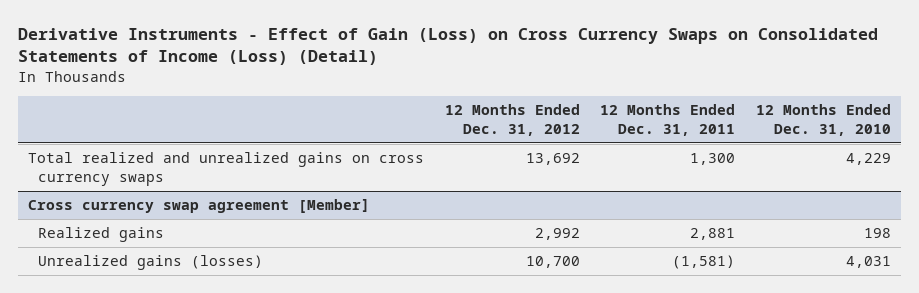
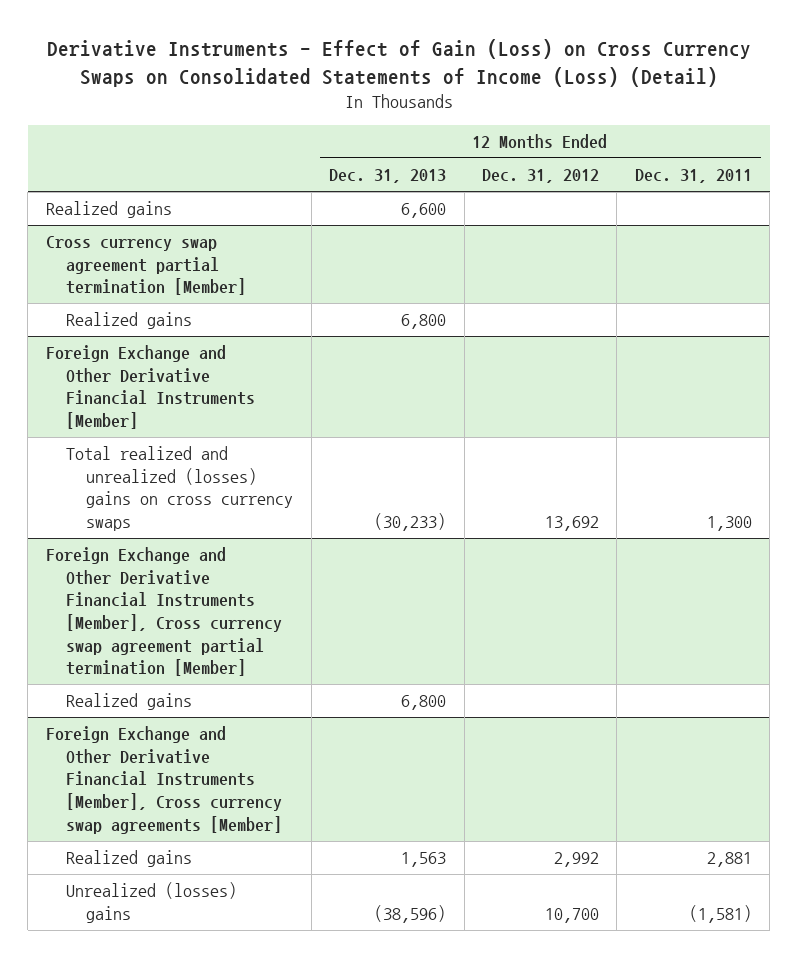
[755,104,891,136] 12 Months Ended Dec. 31, 2010 -> none
none -> [329,169,447,184] Dec. 31, 2013
[27,152,424,186] Total realized and unrealized gains on cross currency swaps -> none
none -> [45,201,172,219] Realized gains
none -> [45,236,246,296] Cross currency swap agreement partial termination [Member]
none -> [65,312,192,330] Realized gains
none -> [45,345,255,430] Foreign Exchange and Other Derivative Financial Instruments [Member]
none -> [65,446,294,532] Total realized and unrealized (losses) gains on cross currency swaps
none -> [45,547,282,677] Foreign Exchange and Other Derivative Financial Instruments [Member], Cross currency swap agreement partial termination [Member]
none -> [65,693,192,711] Realized gains
[27,199,370,214] Cross currency swap agreement [Member] -> [45,726,282,834] Foreign Exchange and Other Derivative Financial Instruments [Member], Cross currency swap agreements [Member]
[38,255,264,271] Unrealized gains (losses) -> [65,882,237,923] Unrealized (losses) gains

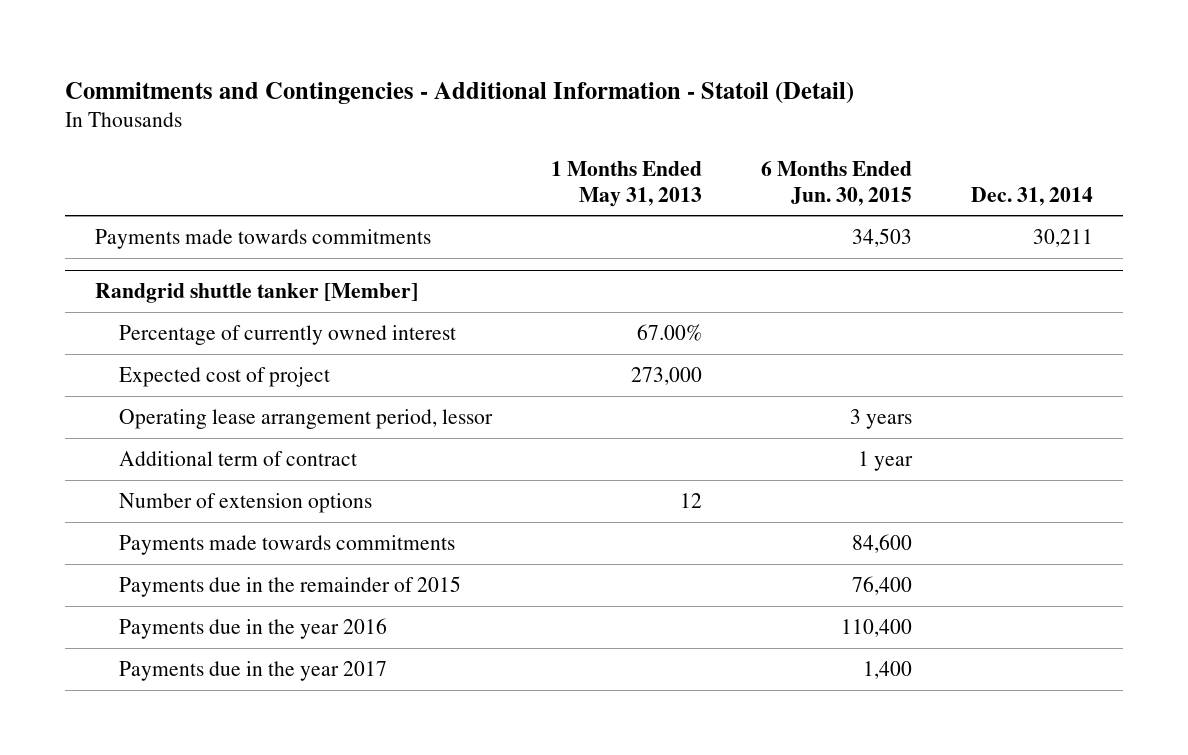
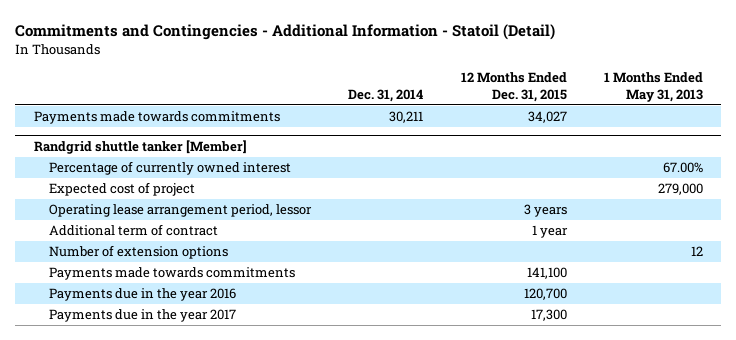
[761,161,913,206] 6 Months Ended Jun. 30, 2015 -> none
none -> [460,72,567,103] 12 Months Ended Dec. 31, 2015
[631,366,703,385] 273,000 -> [657,183,703,196] 279,000
[118,575,461,597] Payments due in the remainder of 2015 -> none

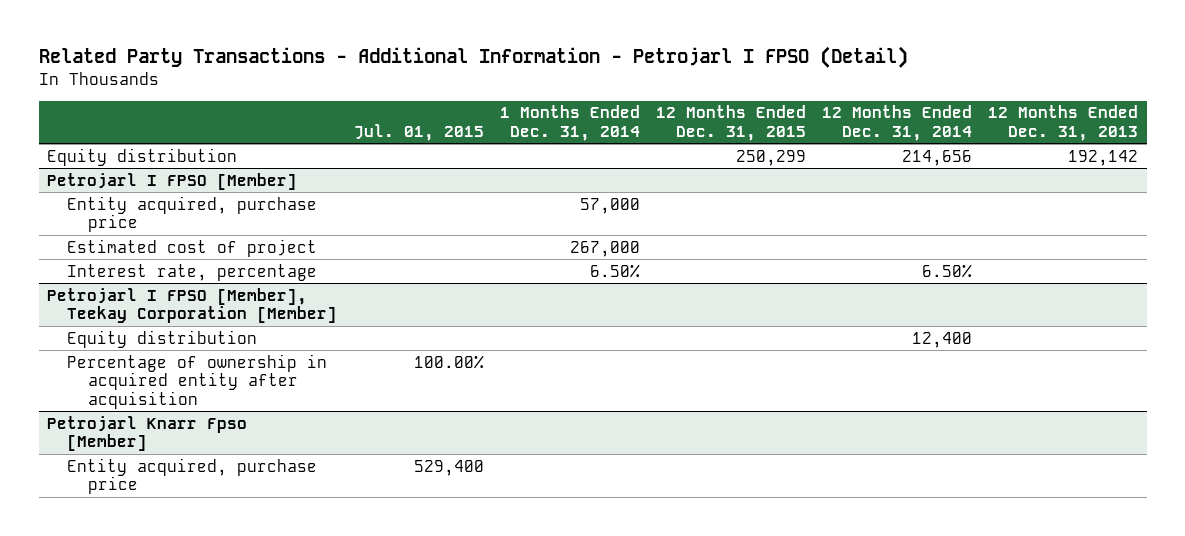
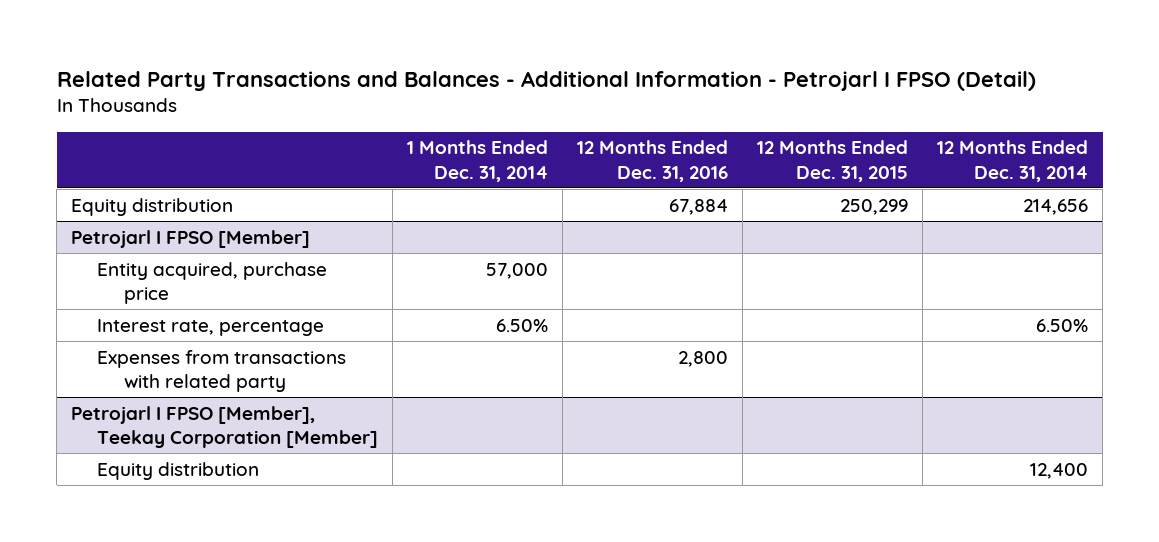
[38,46,908,69] Related Party Transactions - Additional Information - Petrojarl I FPSO (Detail) -> [56,70,1036,91] Related Party Transactions and Balances - Additional Information - Petrojarl I FPSO (Detail)
[353,123,484,141] Jul. 01, 2015 -> none
[988,105,1139,141] 12 Months Ended Dec. 31, 2013 -> none
none -> [577,140,729,182] 12 Months Ended Dec. 31, 2016
[67,238,318,257] Estimated cost of project -> none
none -> [97,349,347,393] Expenses from transactions with related party
[67,353,328,409] Percentage of ownership in acquired entity after acquisition -> none
[46,415,247,452] Petrojarl Knarr Fpso [Member] -> none
[67,457,318,495] Entity acquired, purchase price -> none

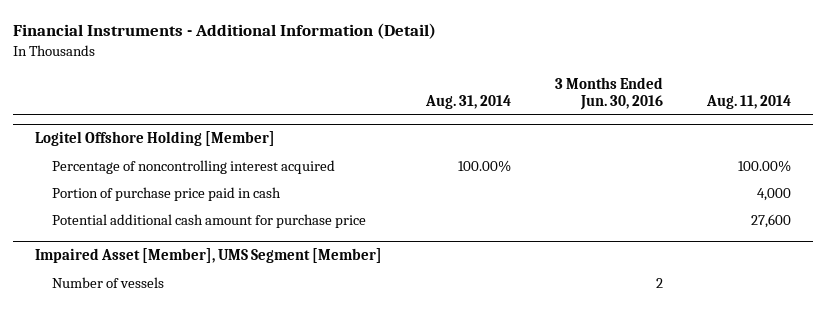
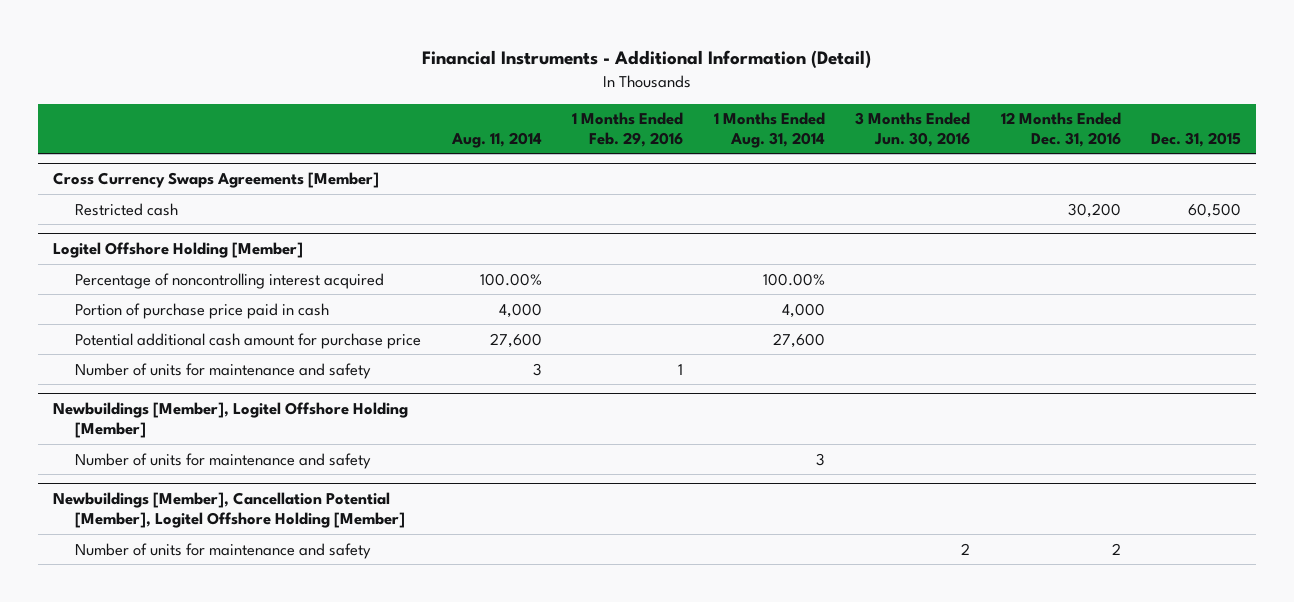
[424,95,511,110] Aug. 31, 2014 -> none
none -> [572,112,684,147] 1 Months Ended Feb. 29, 2016
none -> [713,112,825,148] 1 Months Ended Aug. 31, 2014
none -> [1000,112,1121,147] 12 Months Ended Dec. 31, 2016
none -> [1150,131,1241,147] Dec. 31, 2015
none -> [53,172,380,189] Cross Currency Swaps Agreements [Member]
none -> [75,202,179,216] Restricted cash
[34,248,382,264] Impaired Asset [Member], UMS Segment [Member] -> none
[51,276,164,288] Number of vessels -> none
none -> [75,362,372,379] Number of units for maintenance and safety
none -> [53,402,409,439] Newbuildings [Member], Logitel Offshore Holding [Member]
none -> [75,452,372,469] Number of units for maintenance and safety
none -> [53,492,406,529] Newbuildings [Member], Cancellation Potential [Member], Logitel Offshore Holding [Member]
none -> [75,542,372,559] Number of units for maintenance and safety

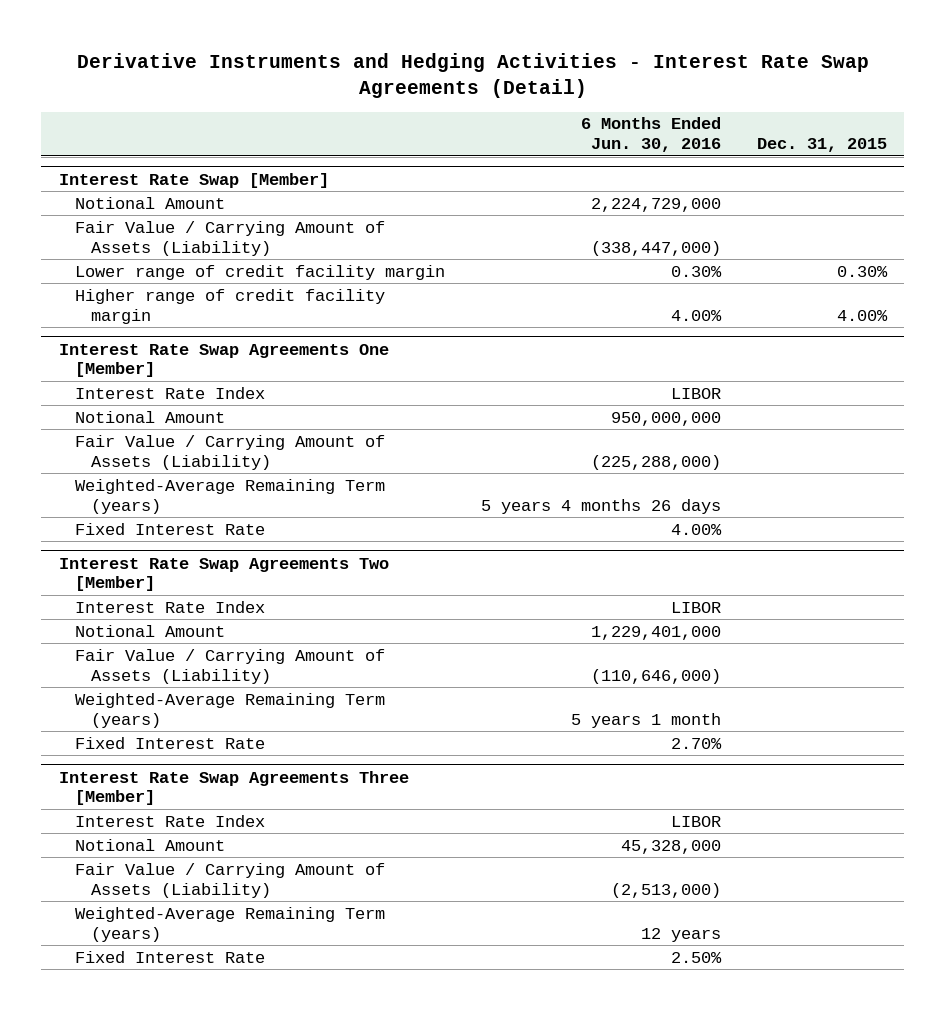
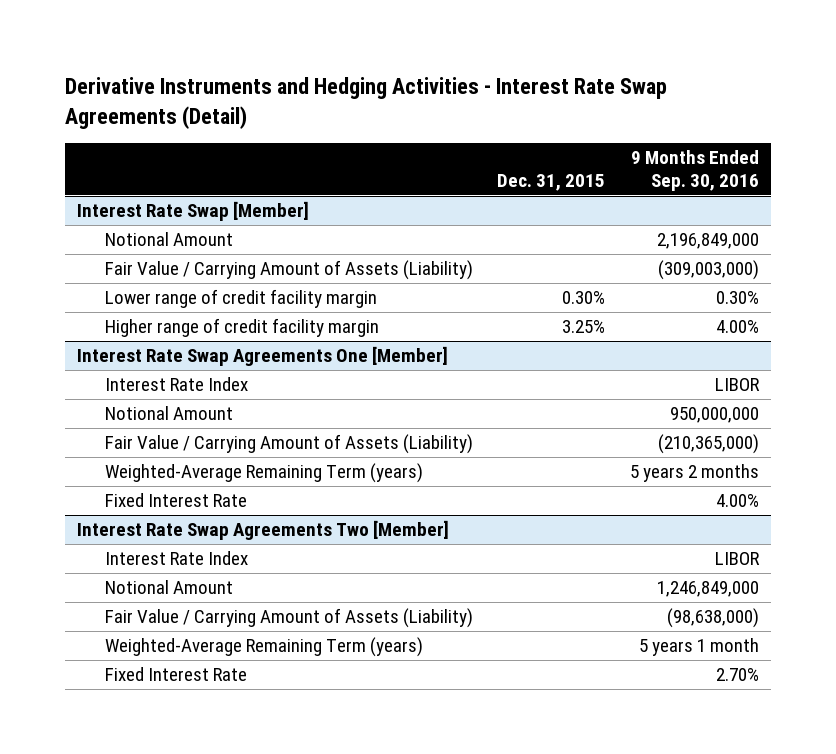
[580,117,721,153] 6 Months Ended Jun. 30, 2016 -> none
none -> [630,149,759,191] 9 Months Ended Sep. 30, 2016
[836,309,888,321] 4.00% -> [562,320,606,334] 3.25%
[59,770,410,806] Interest Rate Swap Agreements Three [Member] -> none
[75,814,266,827] Interest Rate Index -> none
[75,838,226,851] Notional Amount -> none
[75,862,386,898] Fair Value / Carrying Amount of Assets (Liability) -> none
[75,906,386,942] Weighted-Average Remaining Term (years) -> none
[75,950,266,963] Fixed Interest Rate -> none

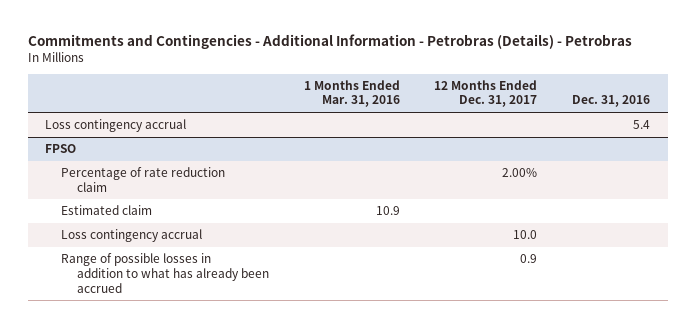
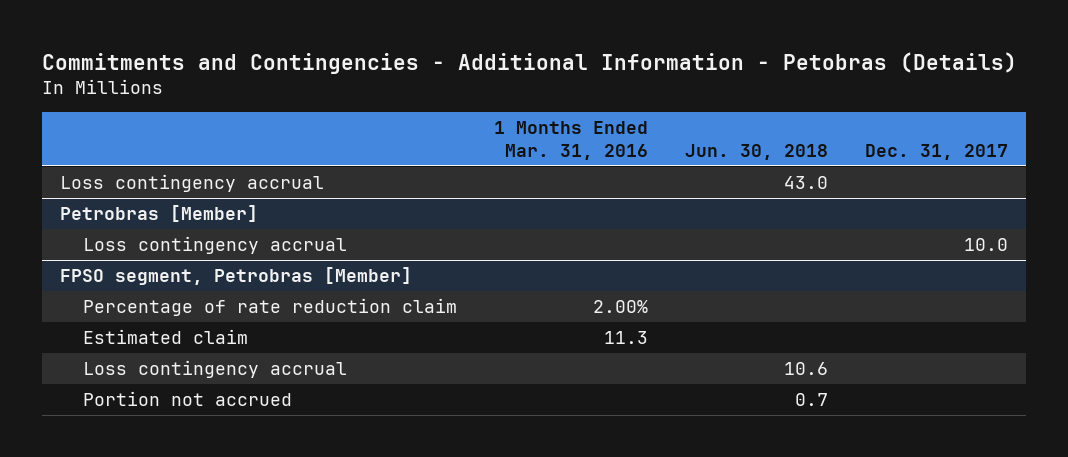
[27,33,632,49] Commitments and Contingencies - Additional Information - Petrobras (Details) - Petrobras -> [41,51,1017,74] Commitments and Contingencies - Additional Information - Petobras (Details)
[434,79,538,108] 12 Months Ended Dec. 31, 2017 -> none
[572,95,651,108] Dec. 31, 2016 -> none
none -> [684,143,828,160] Jun. 30, 2018
none -> [864,143,1008,160] Dec. 31, 2017
[60,167,225,192] Percentage of rate reduction claim -> none
[60,205,152,216] Estimated claim -> none
[44,144,76,154] FPSO -> [60,205,259,223] Petrobras [Member]
[60,253,270,293] Range of possible losses in addition to what has already been accrued -> none
none -> [60,267,413,286] FPSO segment, Petrobras [Member]
none -> [82,298,457,317] Percentage of rate reduction claim
none -> [82,329,248,345] Estimated claim
none -> [82,360,347,379] Loss contingency accrual
none -> [82,391,292,407] Portion not accrued

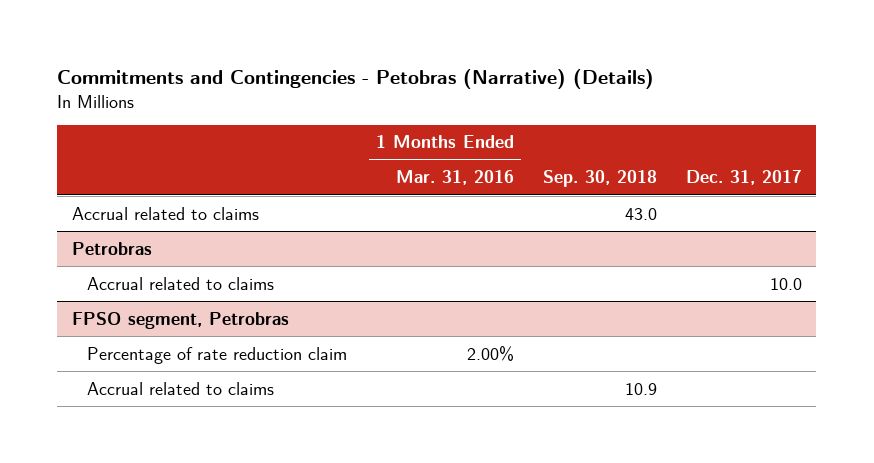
[41,51,1017,74] Commitments and Contingencies - Additional Information - Petobras (Details) -> [57,69,655,90] Commitments and Contingencies - Petobras (Narrative) (Details)
[684,143,828,160] Jun. 30, 2018 -> none
none -> [542,170,657,188] Sep. 30, 2018
[60,174,325,193] Loss contingency accrual -> [71,206,259,220] Accrual related to claims
[60,205,259,223] Petrobras [Member] -> [71,241,152,255] Petrobras
[82,236,347,255] Loss contingency accrual -> [87,276,275,290] Accrual related to claims
[60,267,413,286] FPSO segment, Petrobras [Member] -> [71,311,289,329] FPSO segment, Petrobras
[82,329,248,345] Estimated claim -> none
[82,391,292,407] Portion not accrued -> none
[82,360,347,379] Loss contingency accrual -> [87,381,275,395] Accrual related to claims

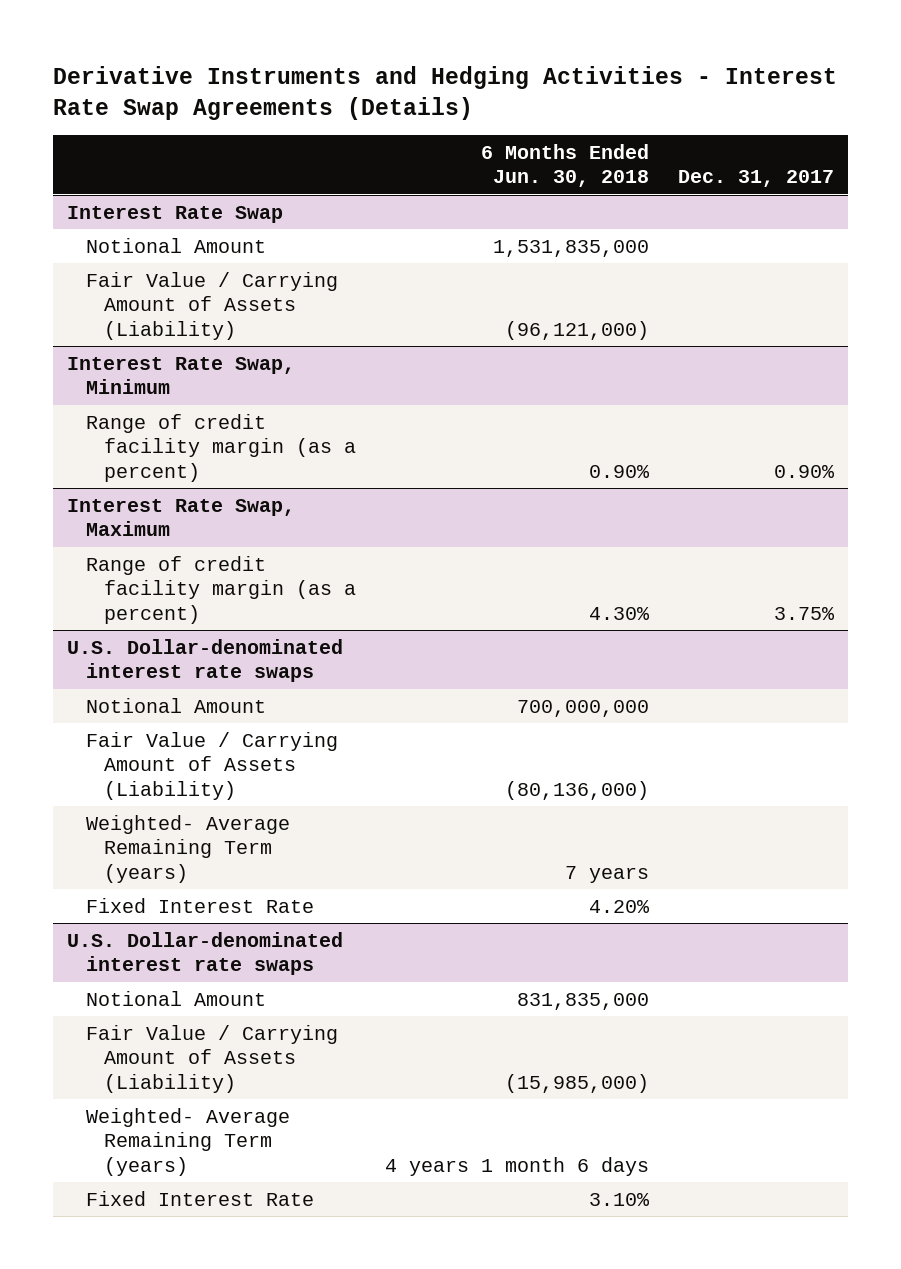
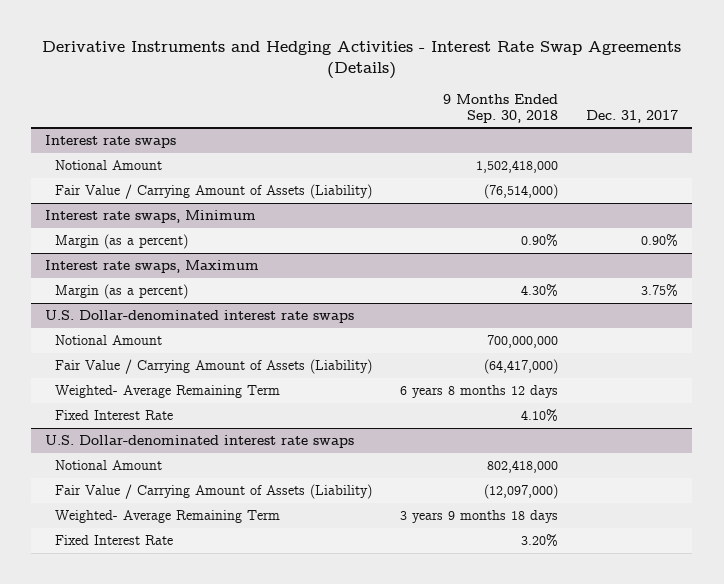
[481,143,650,188] 6 Months Ended Jun. 30, 2018 -> none
none -> [443,93,559,123] 9 Months Ended Sep. 30, 2018
[66,205,283,223] Interest Rate Swap -> [45,135,177,149] Interest rate swaps
[66,356,295,395] Interest Rate Swap, Minimum -> [45,210,257,224] Interest rate swaps, Minimum
[85,413,357,482] Range of credit facility margin (as a percent) -> [54,234,188,250] Margin (as a percent)
[66,498,295,537] Interest Rate Swap, Maximum -> [45,260,260,274] Interest rate swaps, Maximum
[85,555,357,624] Range of credit facility margin (as a percent) -> [54,284,188,300] Margin (as a percent)
[85,814,290,883] Weighted- Average Remaining Term (years) -> [54,385,280,399] Weighted- Average Remaining Term
[85,1107,290,1176] Weighted- Average Remaining Term (years) -> [54,510,280,524] Weighted- Average Remaining Term

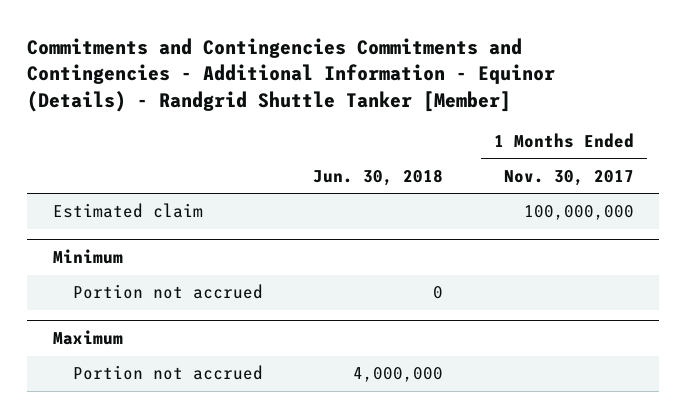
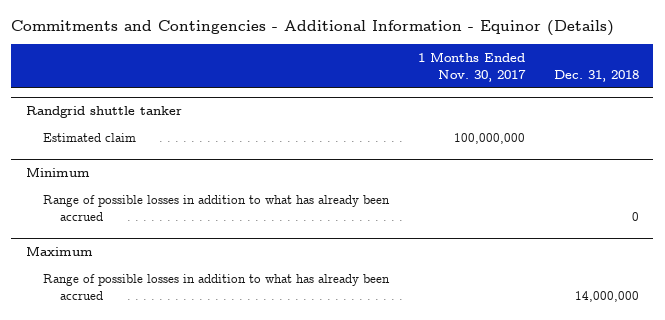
[27,37,556,113] Commitments and Contingencies Commitments and Contingencies - Additional Information - Equinor (Details) - Randgrid Shuttle Tanker [Member] -> [11,20,615,37] Commitments and Contingencies - Additional Information - Equinor (Details)
[313,169,444,187] Jun. 30, 2018 -> none
none -> [553,69,639,82] Dec. 31, 2018
none -> [25,106,182,119] Randgrid shuttle tanker
[72,284,263,300] Portion not accrued -> [42,194,390,221] Range of possible losses in addition to what has already been accrued
[72,365,263,381] Portion not accrued -> [42,273,390,300] Range of possible losses in addition to what has already been accrued

